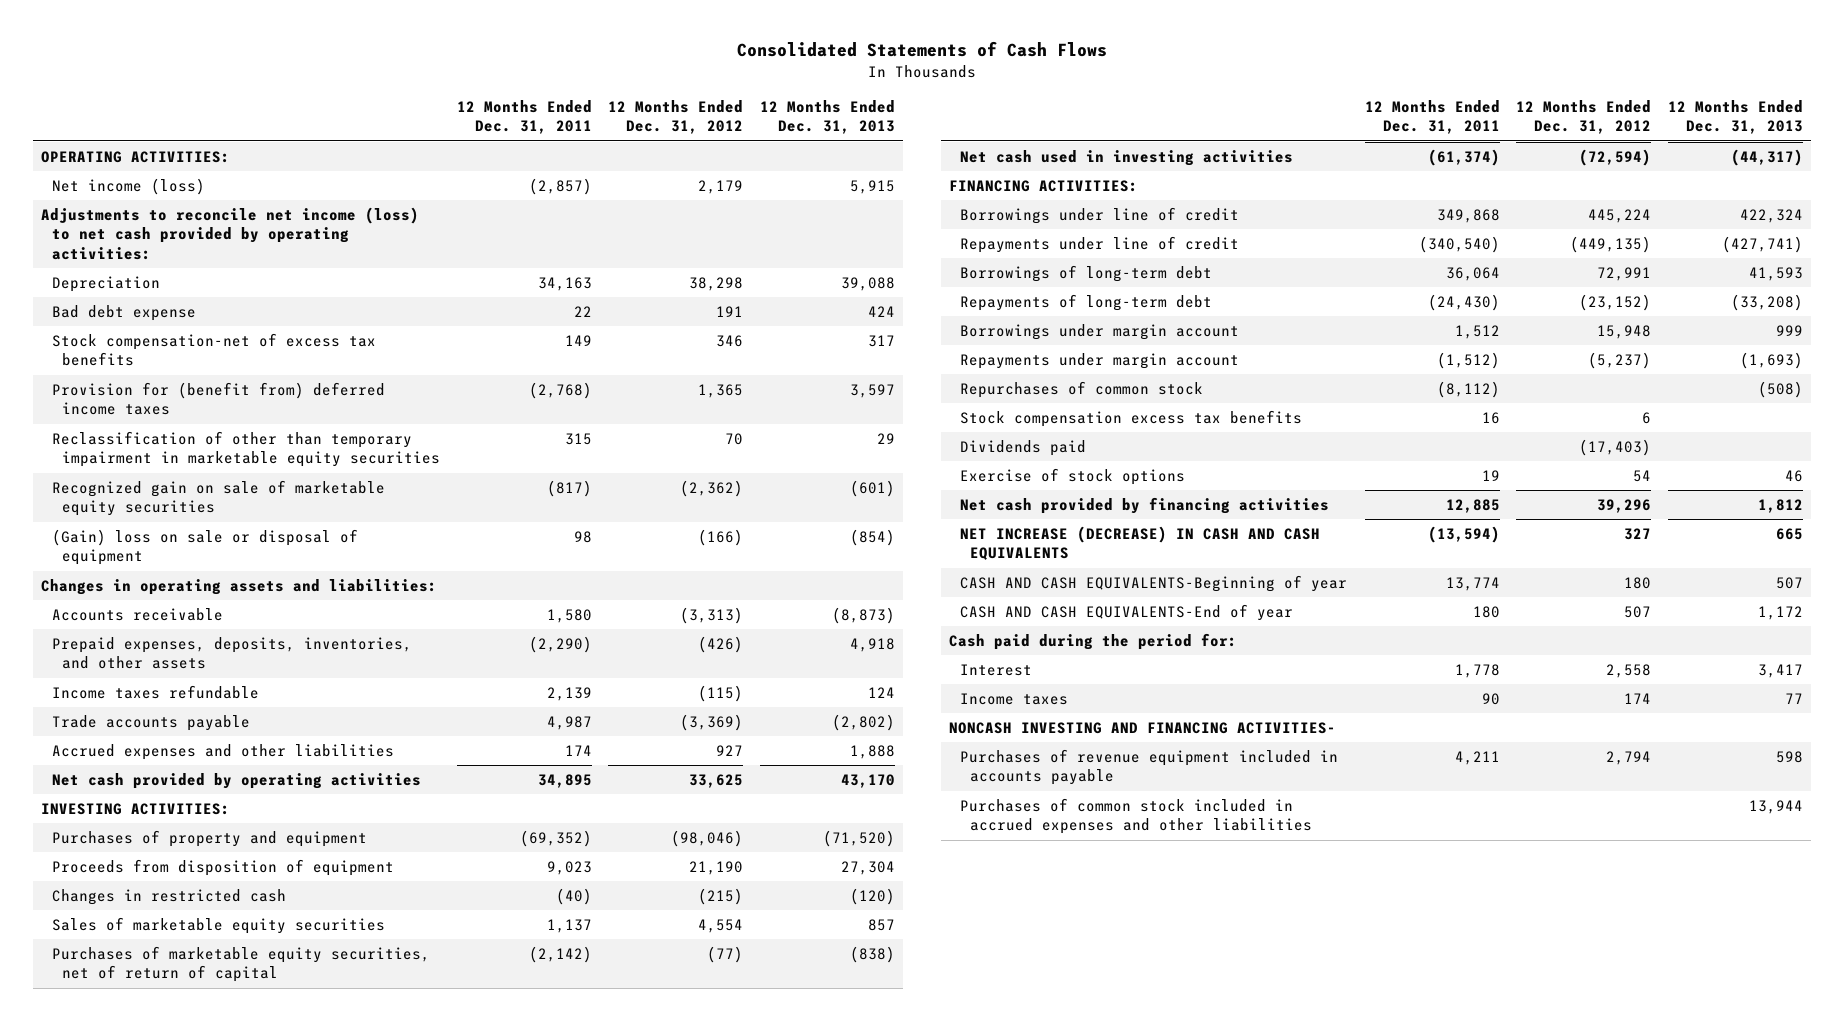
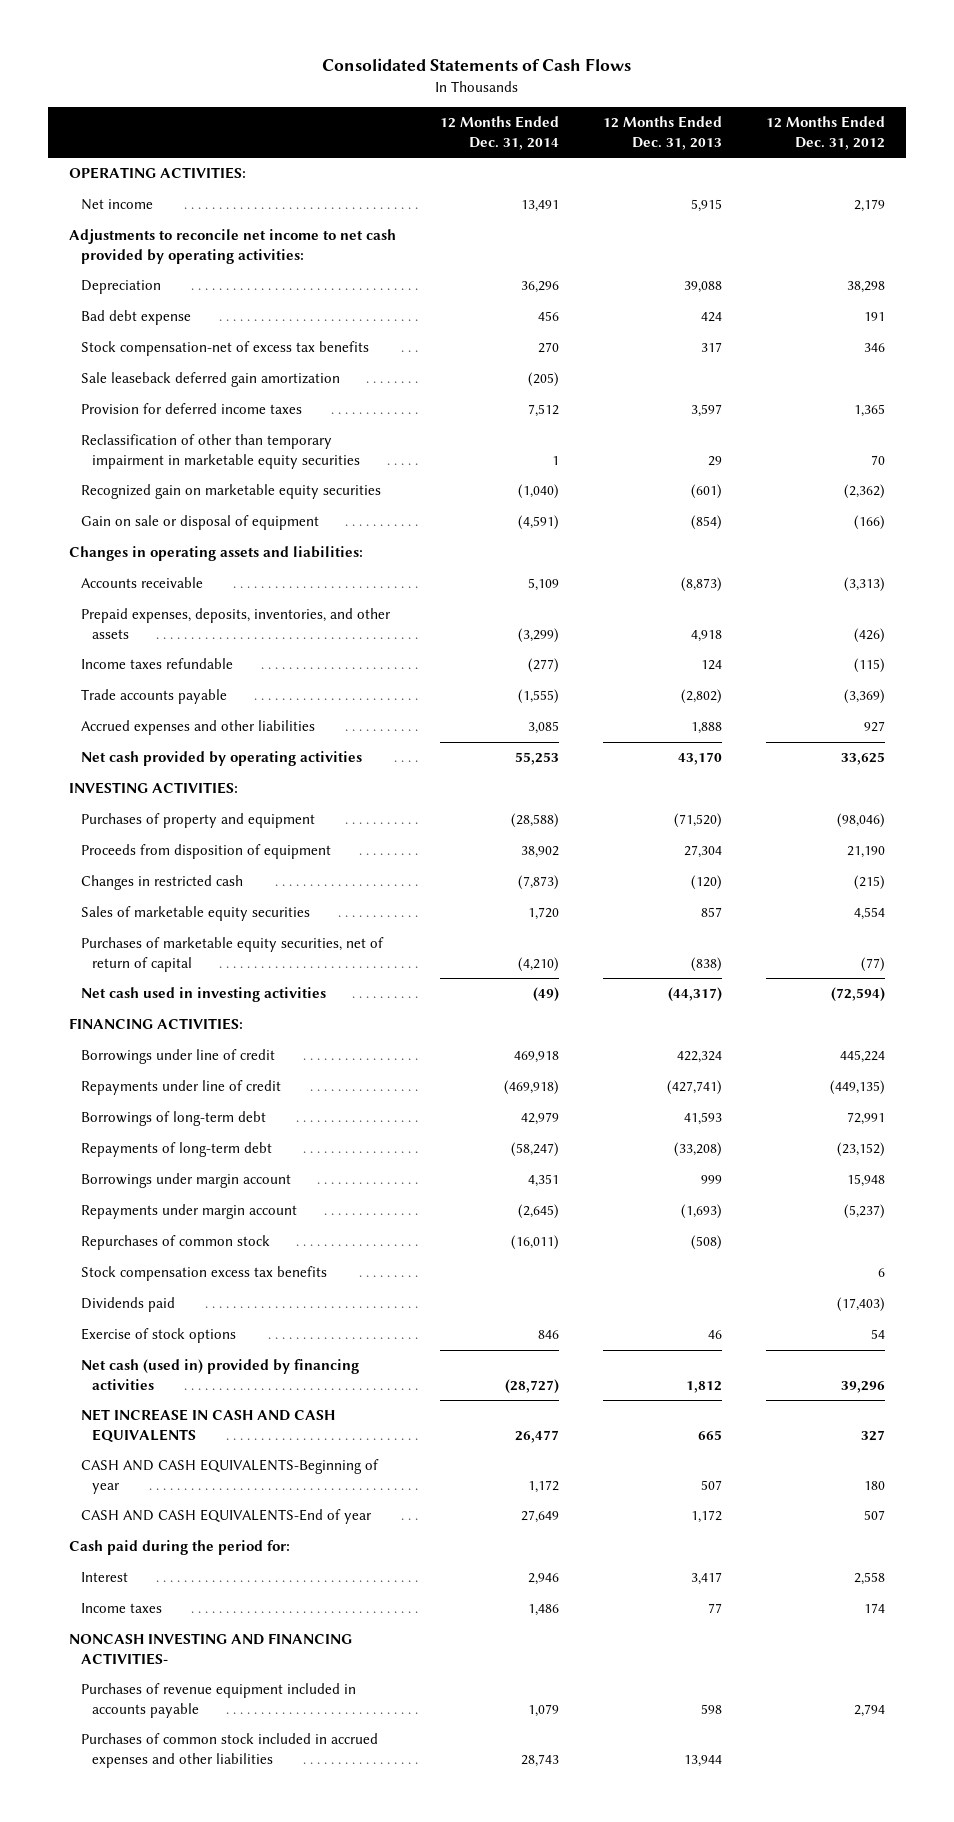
[456,99,592,135] 12 Months Ended Dec. 31, 2011 -> none
none -> [440,116,560,150] 12 Months Ended Dec. 31, 2014
[51,177,205,195] Net income (loss) -> [80,199,153,211] Net income
[41,206,420,261] Adjustments to reconcile net income (loss) to net cash provided by operating activities: -> [69,229,397,264] Adjustments to reconcile net income to net cash provided by operating activities:
none -> [80,372,340,388] Sale leaseback deferred gain amortization
[51,381,385,416] Provision for (benefit from) deferred income taxes -> [80,403,302,415] Provision for deferred income taxes
[51,479,385,517] Recognized gain on sale of marketable equity securities -> [80,484,381,500] Recognized gain on marketable equity securities
[51,528,358,566] (Gain) loss on sale or disposal of equipment -> [80,515,319,531] Gain on sale or disposal of equipment
[959,496,1329,514] Net cash provided by financing activities -> [80,1359,359,1390] Net cash (used in) provided by financing activities
[959,525,1320,561] NET INCREASE (DECREASE) IN CASH AND CASH EQUIVALENTS -> [80,1409,335,1443] NET INCREASE IN CASH AND CASH EQUIVALENTS

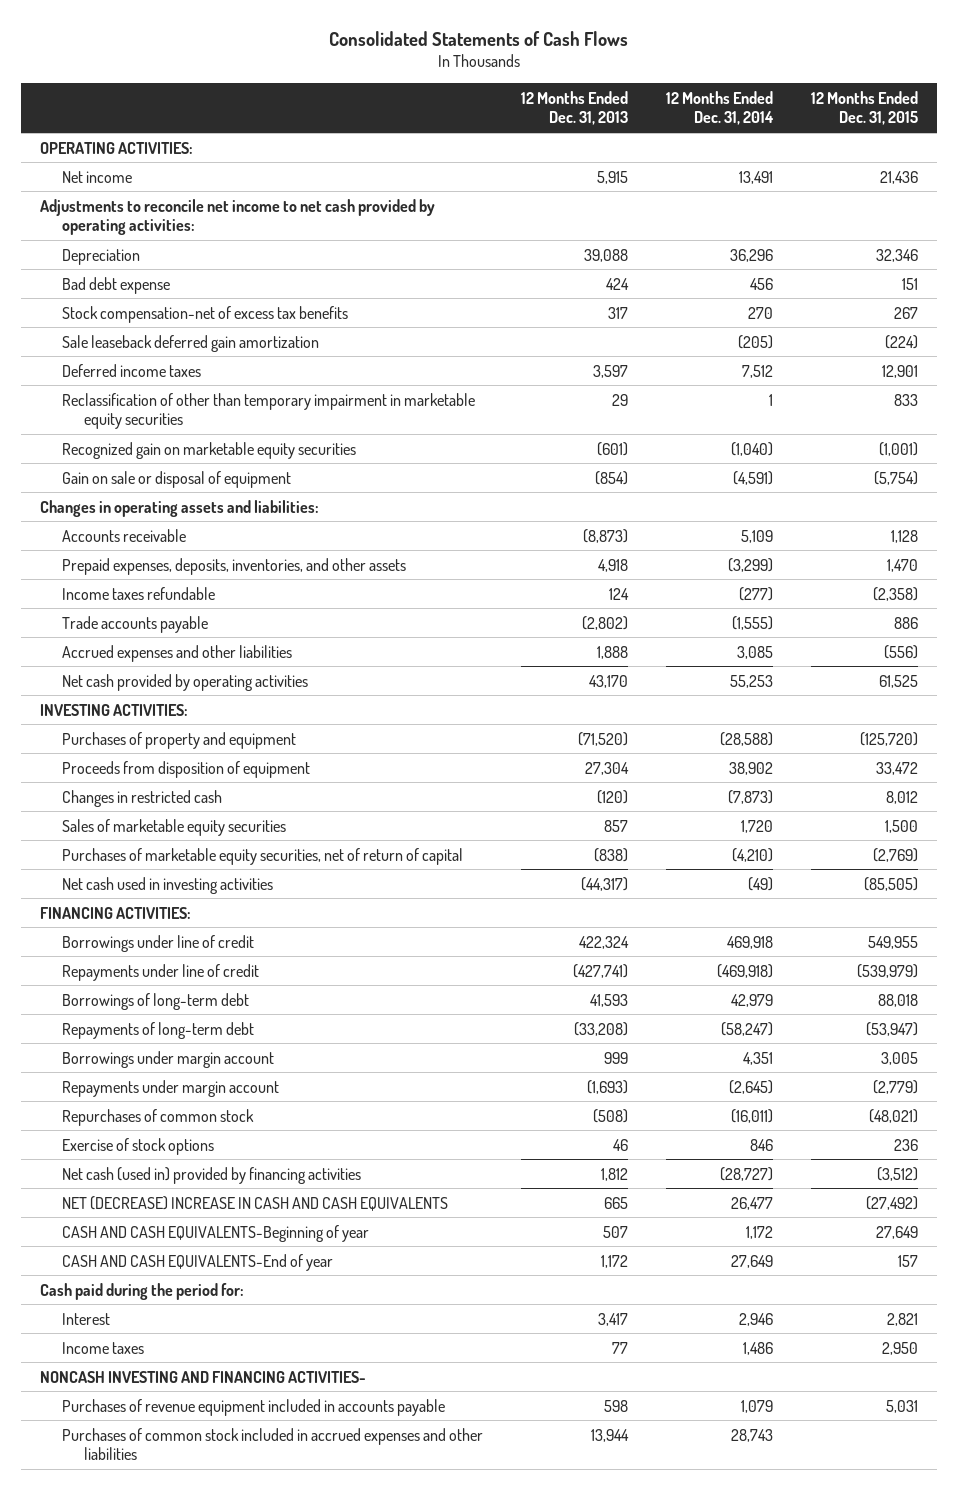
[765,116,885,150] 12 Months Ended Dec. 31, 2012 -> none
none -> [810,90,918,126] 12 Months Ended Dec. 31, 2015
[80,403,302,415] Provision for deferred income taxes -> [62,363,202,377] Deferred income taxes
[80,1266,327,1282] Stock compensation excess tax benefits -> none
[80,1297,175,1313] Dividends paid -> none
[80,1409,335,1443] NET INCREASE IN CASH AND CASH EQUIVALENTS -> [62,1195,449,1211] NET (DECREASE) INCREASE IN CASH AND CASH EQUIVALENTS

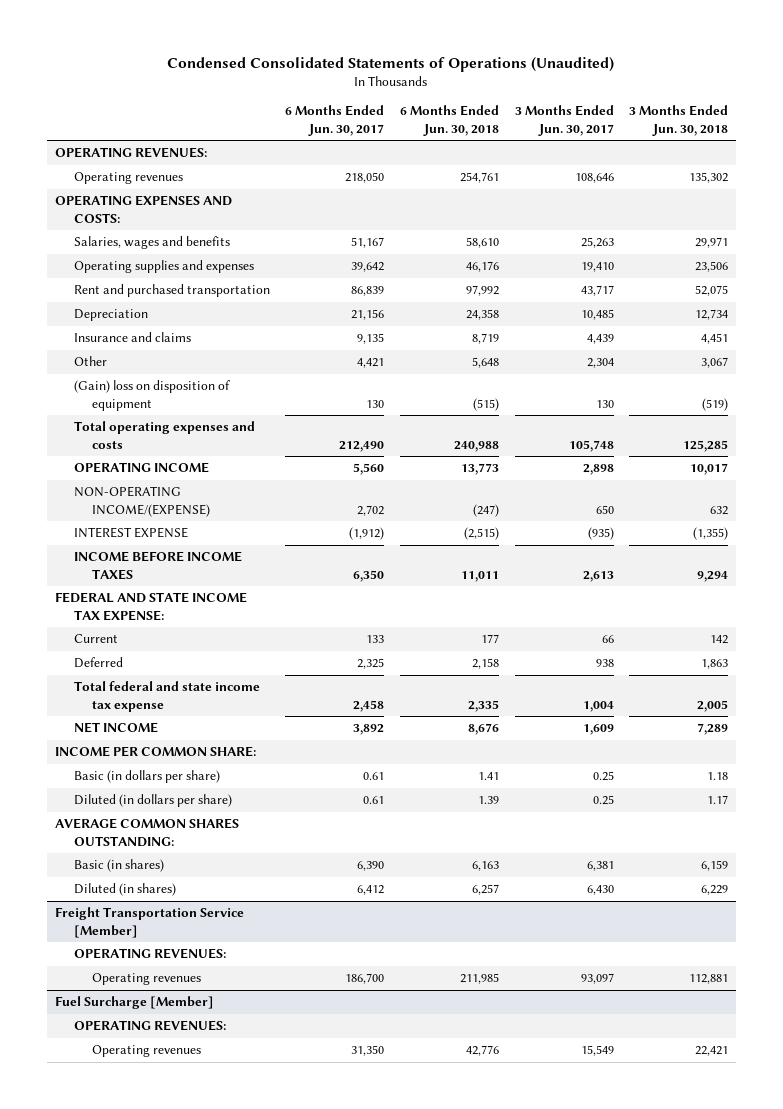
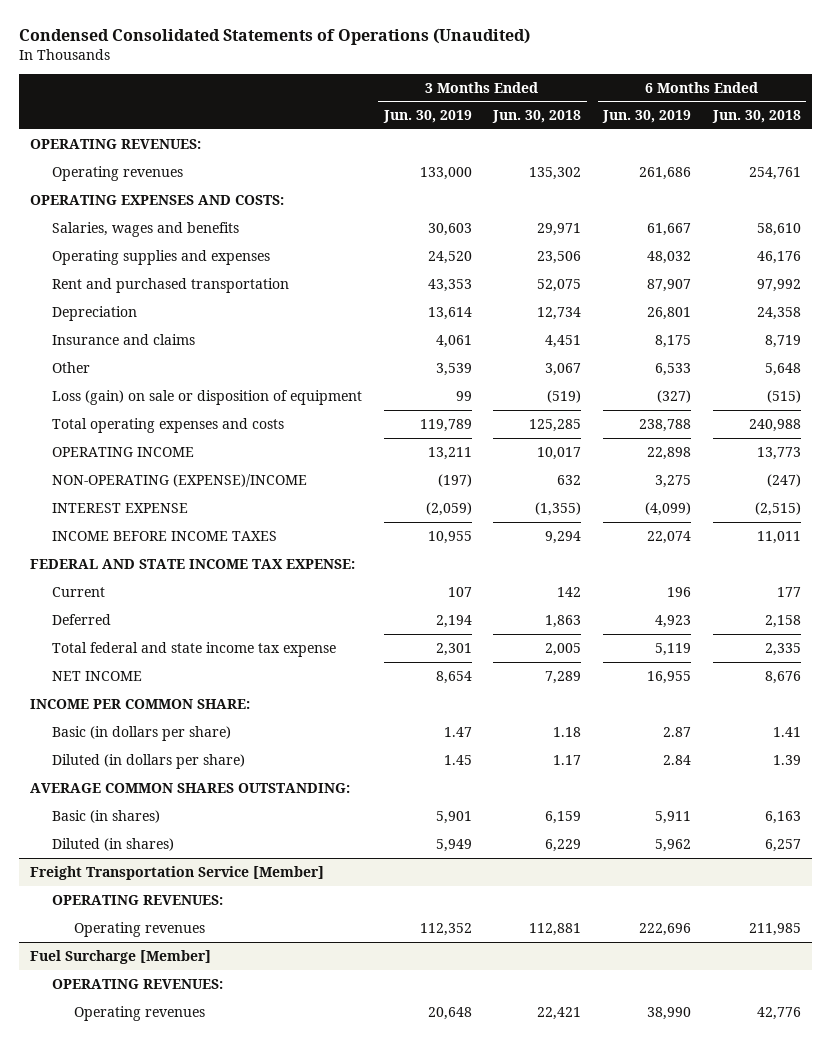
[285,105,385,136] 6 Months Ended Jun. 30, 2017 -> none
[514,105,614,136] 3 Months Ended Jun. 30, 2017 -> none
none -> [382,110,472,124] Jun. 30, 2019
none -> [602,110,692,124] Jun. 30, 2019
[73,380,230,411] (Gain) loss on disposition of equipment -> [51,389,362,405] Loss (gain) on sale or disposition of equipment
[73,486,211,517] NON-OPERATING INCOME/(EXPENSE) -> [51,473,307,487] NON-OPERATING (EXPENSE)/INCOME

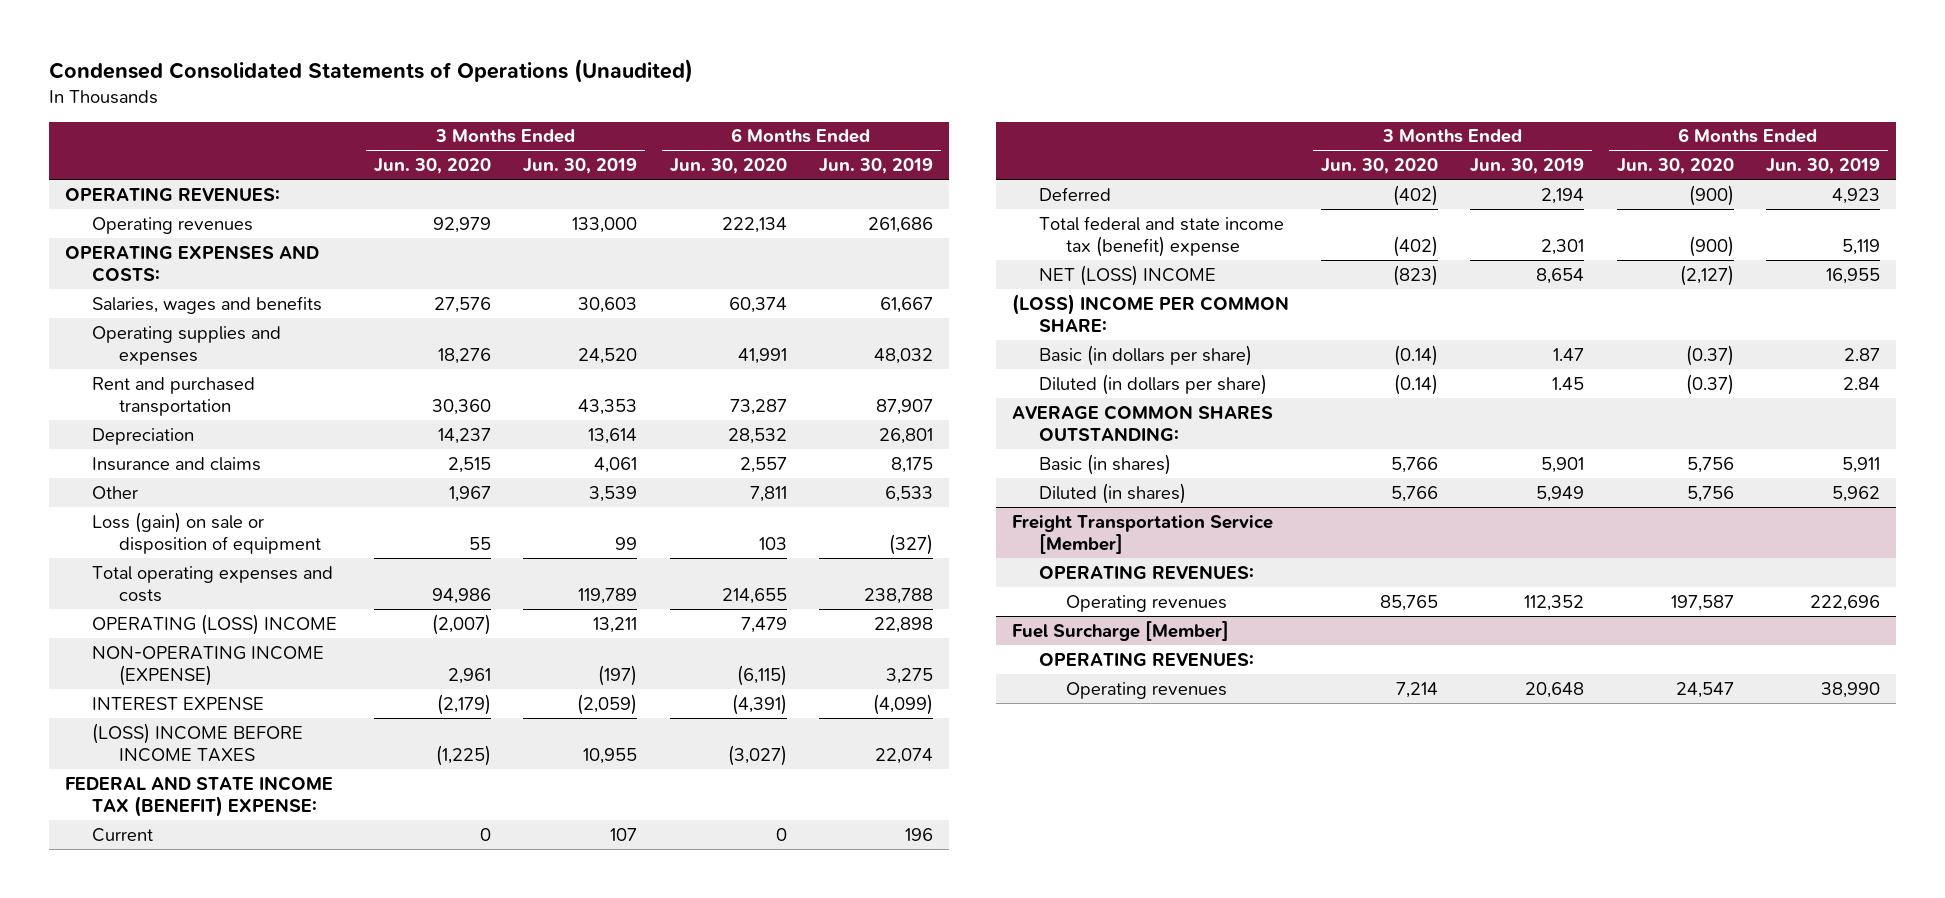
[492,110,582,124] Jun. 30, 2018 -> none
[711,110,801,124] Jun. 30, 2018 -> none
none -> [374,158,492,175] Jun. 30, 2020
none -> [669,158,787,175] Jun. 30, 2020
[51,446,194,457] OPERATING INCOME -> [92,613,338,635] OPERATING (LOSS) INCOME
[51,473,307,487] NON-OPERATING (EXPENSE)/INCOME -> [92,645,325,687] NON-OPERATING INCOME (EXPENSE)
[51,530,277,541] INCOME BEFORE INCOME TAXES -> [92,722,304,763] (LOSS) INCOME BEFORE INCOME TAXES
[29,558,355,569] FEDERAL AND STATE INCOME TAX EXPENSE: -> [64,775,333,818] FEDERAL AND STATE INCOME TAX (BENEFIT) EXPENSE:
[51,641,336,657] Total federal and state income tax expense -> [1039,215,1285,258] Total federal and state income tax (benefit) expense
[51,670,142,681] NET INCOME -> [1039,264,1217,286] NET (LOSS) INCOME
[29,698,250,709] INCOME PER COMMON SHARE: -> [1011,293,1289,333] (LOSS) INCOME PER COMMON SHARE:

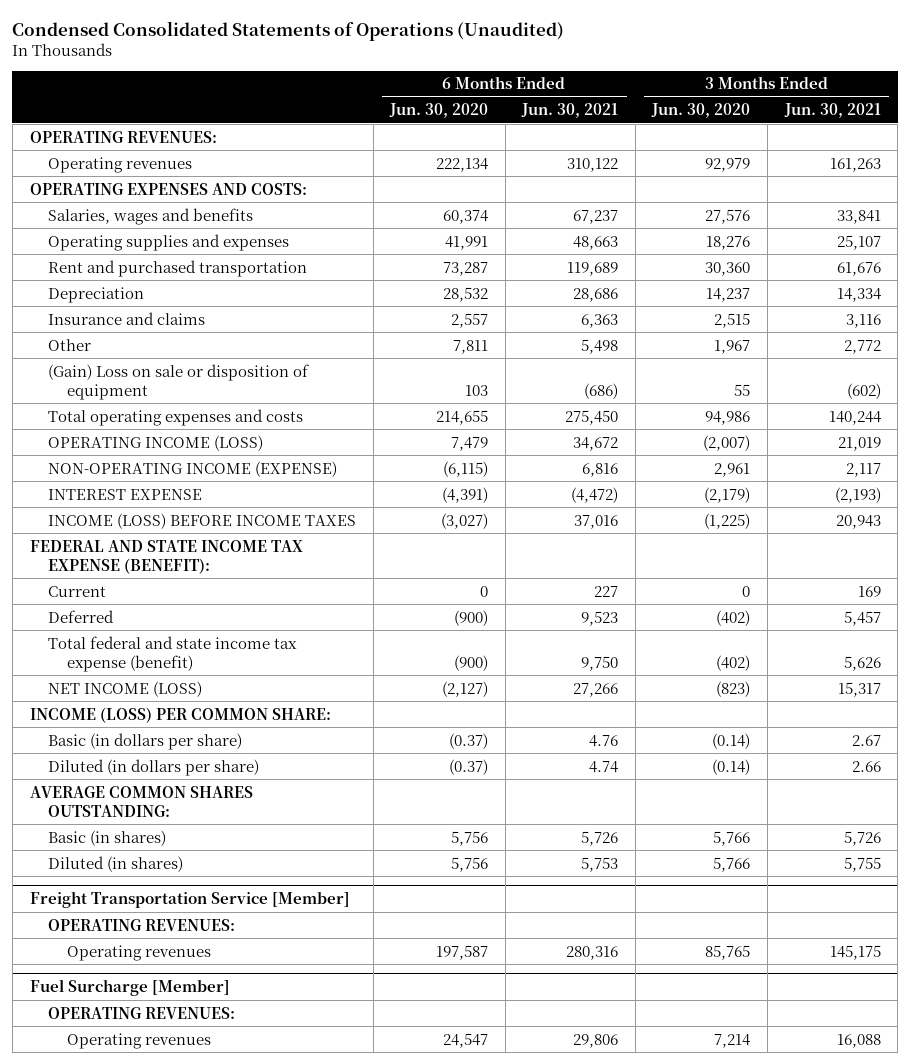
[523,158,638,175] Jun. 30, 2019 -> none
[818,158,933,175] Jun. 30, 2019 -> none
none -> [521,103,619,119] Jun. 30, 2021
none -> [783,103,881,119] Jun. 30, 2021
[92,511,322,555] Loss (gain) on sale or disposition of equipment -> [48,363,310,400] (Gain) Loss on sale or disposition of equipment
[92,613,338,635] OPERATING (LOSS) INCOME -> [48,434,264,451] OPERATING INCOME (LOSS)
[92,722,304,763] (LOSS) INCOME BEFORE INCOME TAXES -> [48,512,357,529] INCOME (LOSS) BEFORE INCOME TAXES
[64,775,333,818] FEDERAL AND STATE INCOME TAX (BENEFIT) EXPENSE: -> [29,539,303,574] FEDERAL AND STATE INCOME TAX EXPENSE (BENEFIT):
[1039,215,1285,258] Total federal and state income tax (benefit) expense -> [48,635,298,672] Total federal and state income tax expense (benefit)
[1039,264,1217,286] NET (LOSS) INCOME -> [48,680,203,697] NET INCOME (LOSS)
[1011,293,1289,333] (LOSS) INCOME PER COMMON SHARE: -> [29,706,331,723] INCOME (LOSS) PER COMMON SHARE:

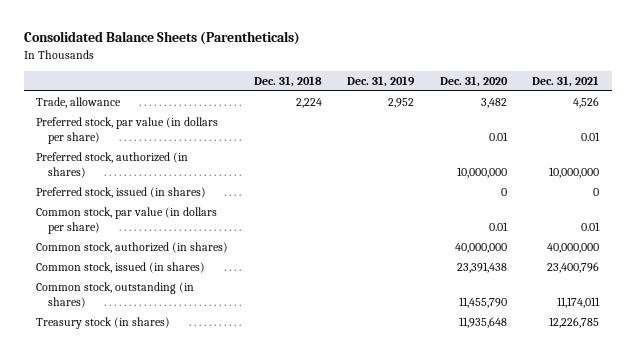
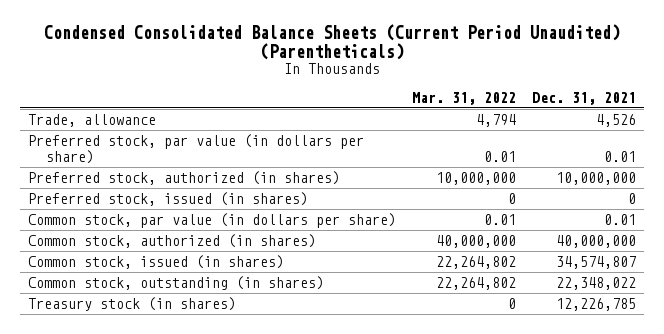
[23,31,300,46] Consolidated Balance Sheets (Parentheticals) -> [43,24,620,61] Condensed Consolidated Balance Sheets (Current Period Unaudited) (Parentheticals)
[253,75,322,87] Dec. 31, 2018 -> none
[347,75,416,87] Dec. 31, 2019 -> none
[439,75,508,87] Dec. 31, 2020 -> none
none -> [411,91,516,105] Mar. 31, 2022
[547,262,600,274] 23,400,796 -> [555,256,636,270] 34,574,807
[557,296,601,308] 11,174,011 -> [555,277,636,291] 22,348,022

